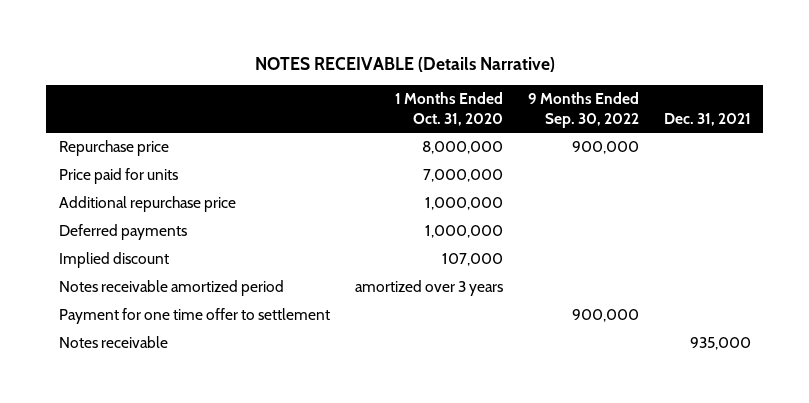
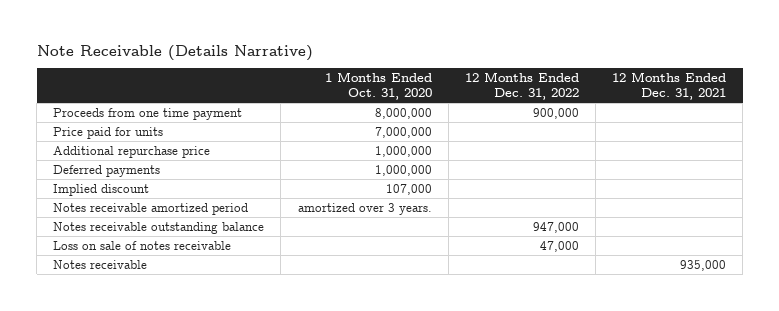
[254,56,555,72] NOTES RECEIVABLE (Details Narrative) -> [36,45,313,62] Note Receivable (Details Narrative)
[527,92,639,128] 9 Months Ended Sep. 30, 2022 -> none
[663,112,751,126] Dec. 31, 2021 -> none
none -> [464,72,579,100] 12 Months Ended Dec. 31, 2022
none -> [611,72,726,100] 12 Months Ended Dec. 31, 2021
[58,140,169,157] Repurchase price -> [53,108,243,121] Proceeds from one time payment
[58,308,330,325] Payment for one time offer to settlement -> none
[354,280,503,297] amortized over 3 years -> [297,203,432,216] amortized over 3 years.
none -> [53,222,265,235] Notes receivable outstanding balance
none -> [53,241,232,251] Loss on sale of notes receivable

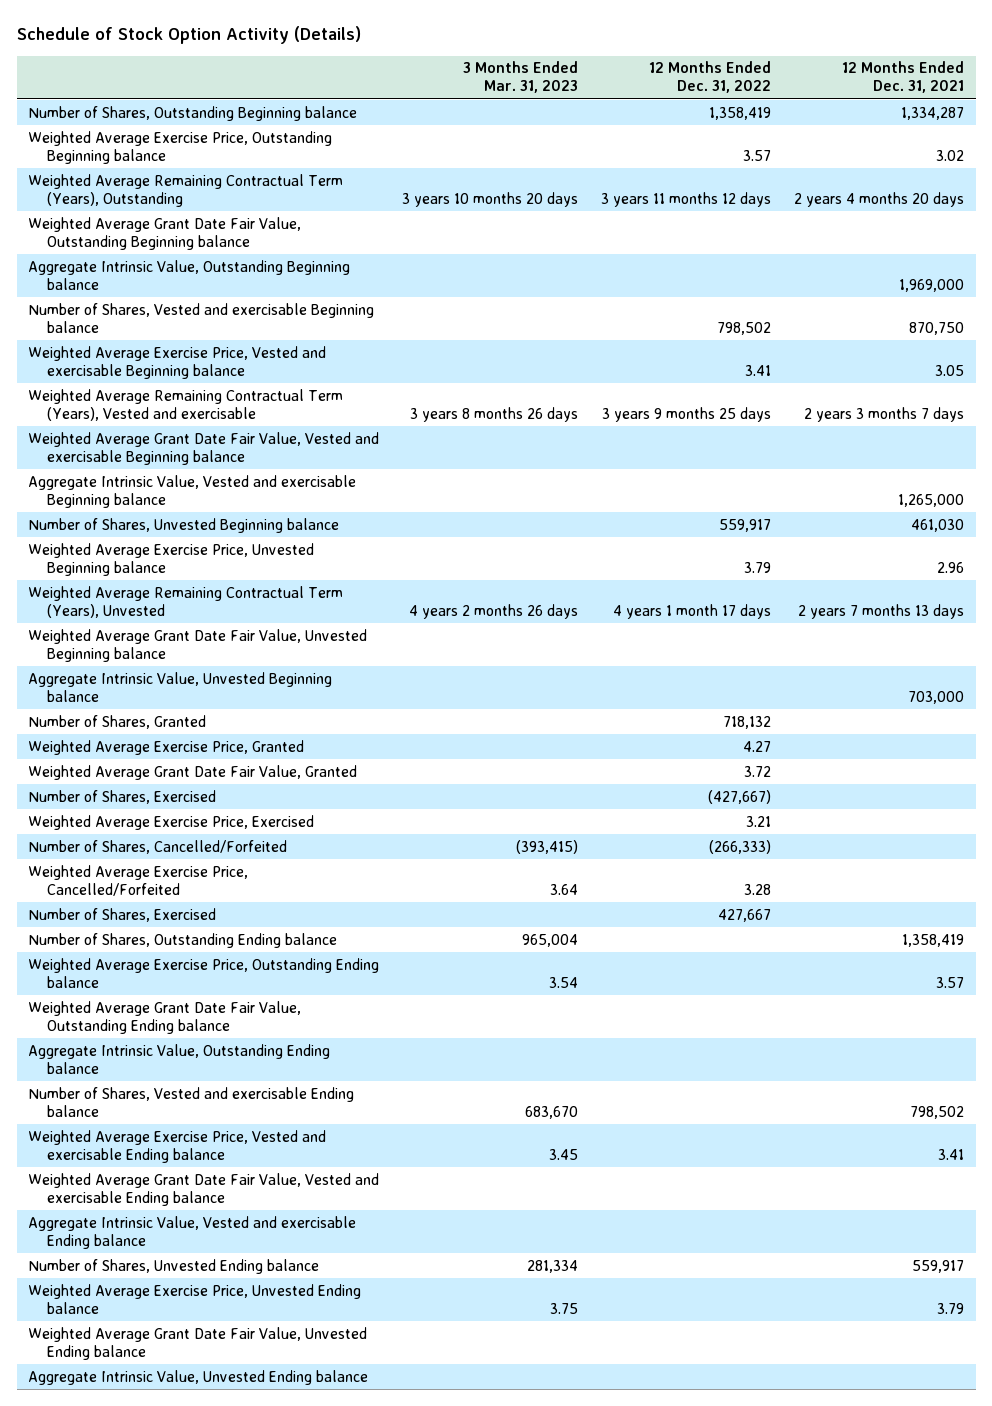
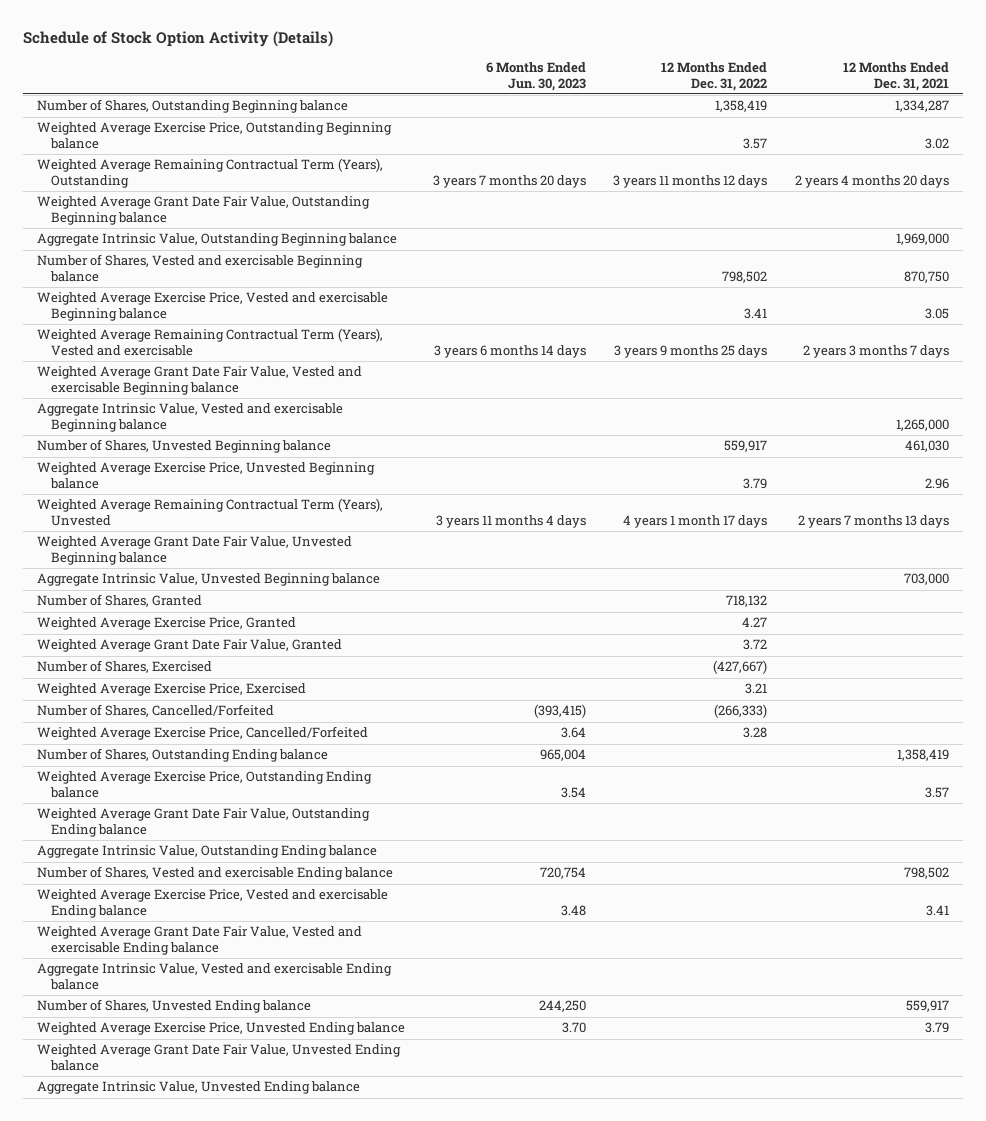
[463,61,579,94] 3 Months Ended Mar. 31, 2023 -> none
none -> [485,61,586,91] 6 Months Ended Jun. 30, 2023
[28,907,217,922] Number of Shares, Exercised -> none

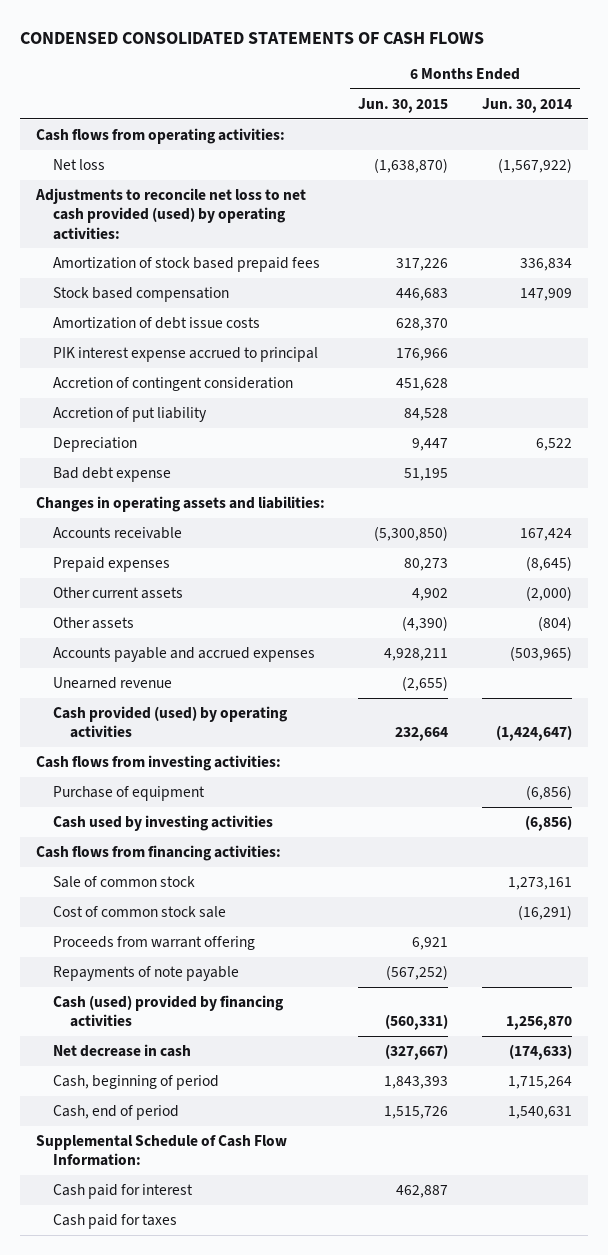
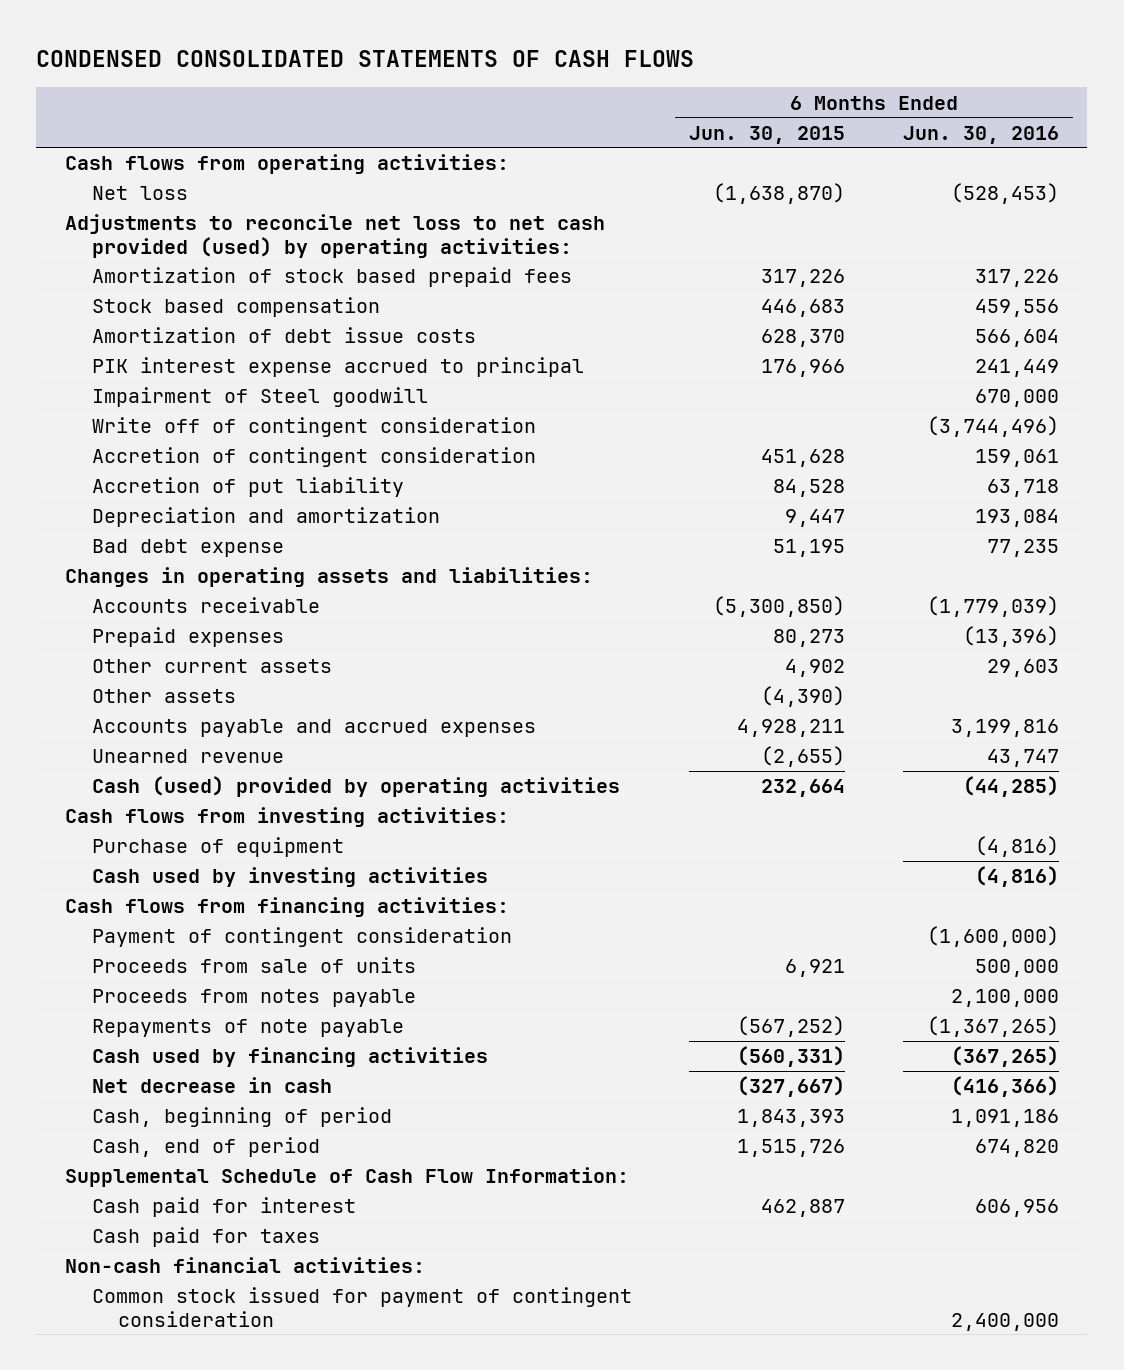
[481,97,572,113] Jun. 30, 2014 -> none
none -> [902,125,1059,144] Jun. 30, 2016
none -> [91,387,428,408] Impairment of Steel goodwill
none -> [91,417,536,438] Write off of contingent consideration
[53,436,138,452] Depreciation -> [91,507,440,528] Depreciation and amortization
[53,705,289,739] Cash provided (used) by operating activities -> [91,776,620,798] Cash (used) provided by operating activities
[53,875,196,888] Sale of common stock -> none
[53,905,227,918] Cost of common stock sale -> none
none -> [91,927,512,948] Payment of contingent consideration
[53,935,256,950] Proceeds from warrant offering -> [91,957,416,974] Proceeds from sale of units
none -> [91,989,416,1008] Proceeds from notes payable
[53,994,285,1028] Cash (used) provided by financing activities -> [91,1047,488,1068] Cash used by financing activities
none -> [65,1257,426,1274] Non-cash financial activities:
none -> [91,1287,632,1327] Common stock issued for payment of contingent consideration

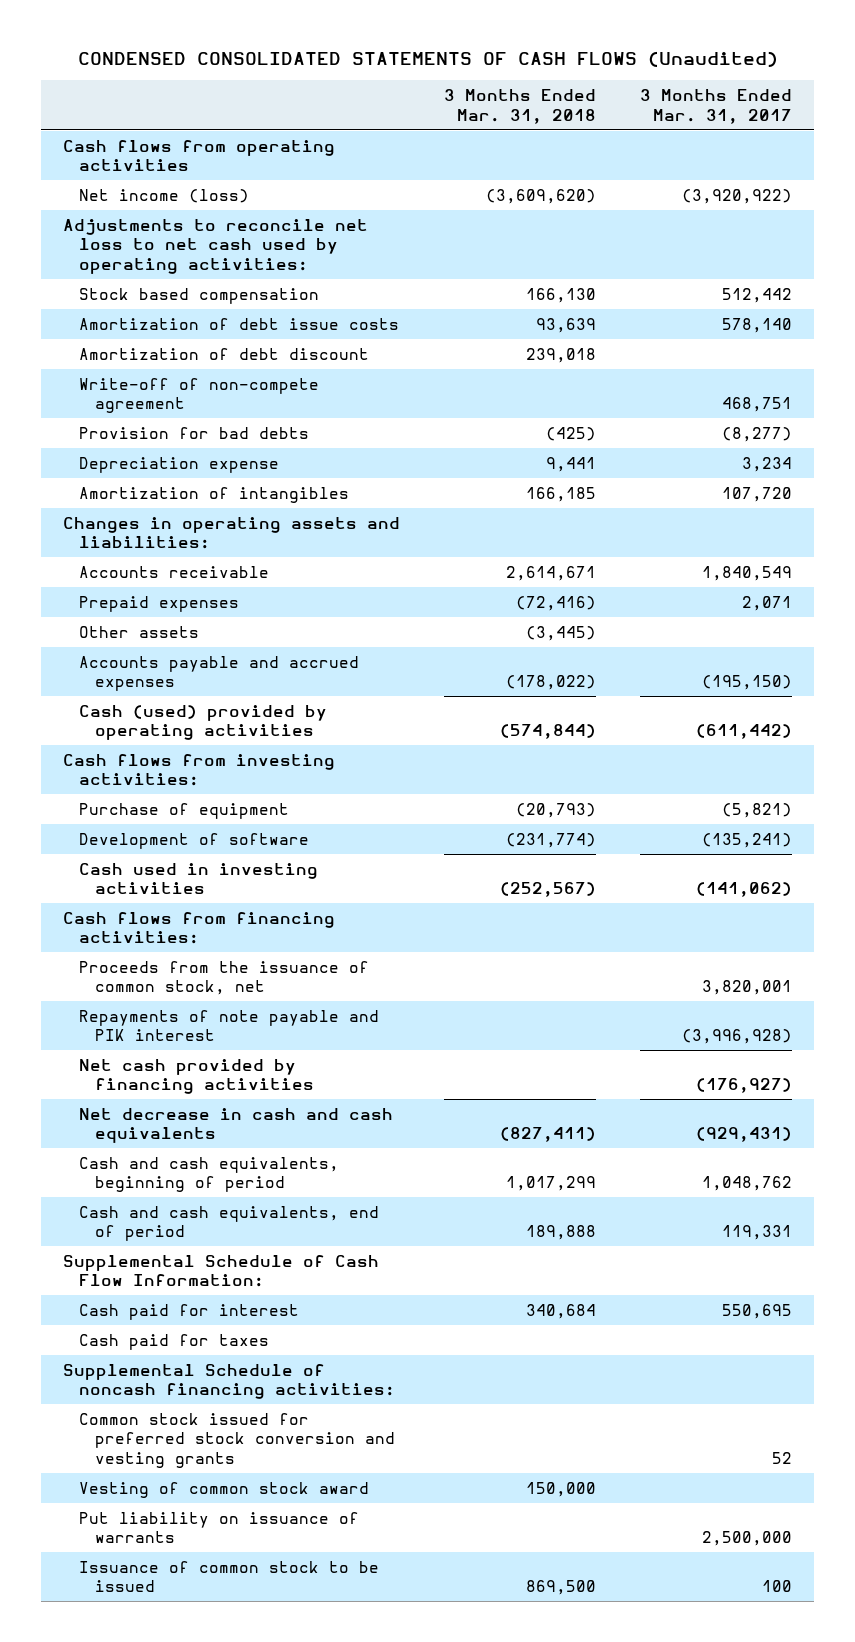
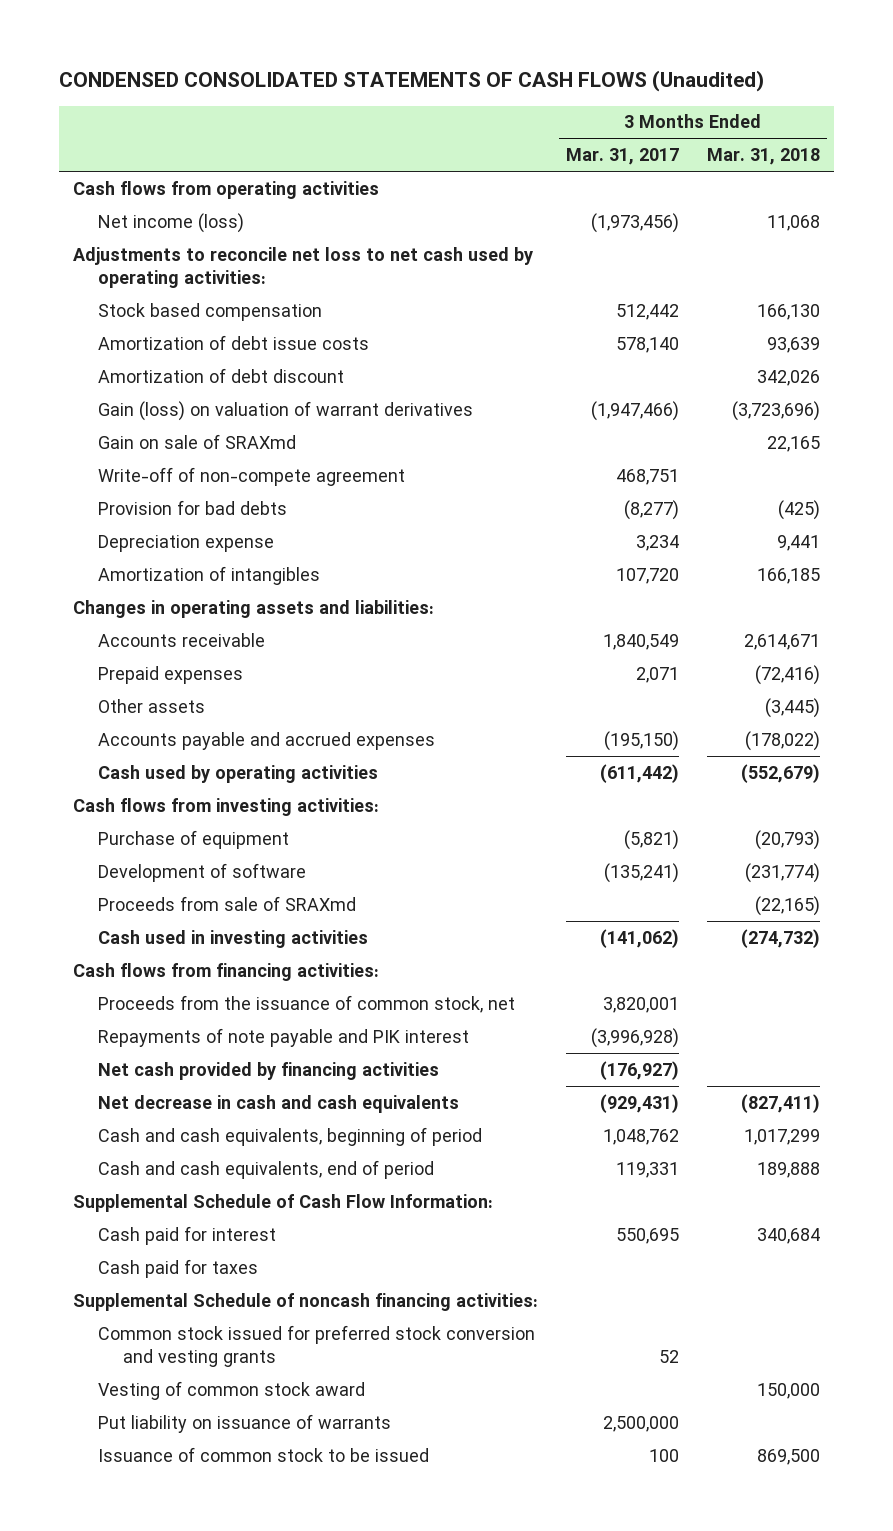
[486,188,597,204] (3,609,620) -> [766,214,820,231] 11,068
[682,188,793,204] (3,920,922) -> [590,212,679,233] (1,973,456)
[526,347,597,363] 239,018 -> [756,369,820,386] 342,026
none -> [97,400,473,421] Gain (loss) on valuation of warrant derivatives
none -> [97,433,296,449] Gain on sale of SRAXmd
[78,704,327,741] Cash (used) provided by operating activities -> [97,764,378,783] Cash used by operating activities
[500,724,597,740] (574,844) -> [740,763,820,783] (552,679)
none -> [97,895,356,911] Proceeds from sale of SRAXmd
[500,882,597,898] (252,567) -> [740,928,820,948] (274,732)

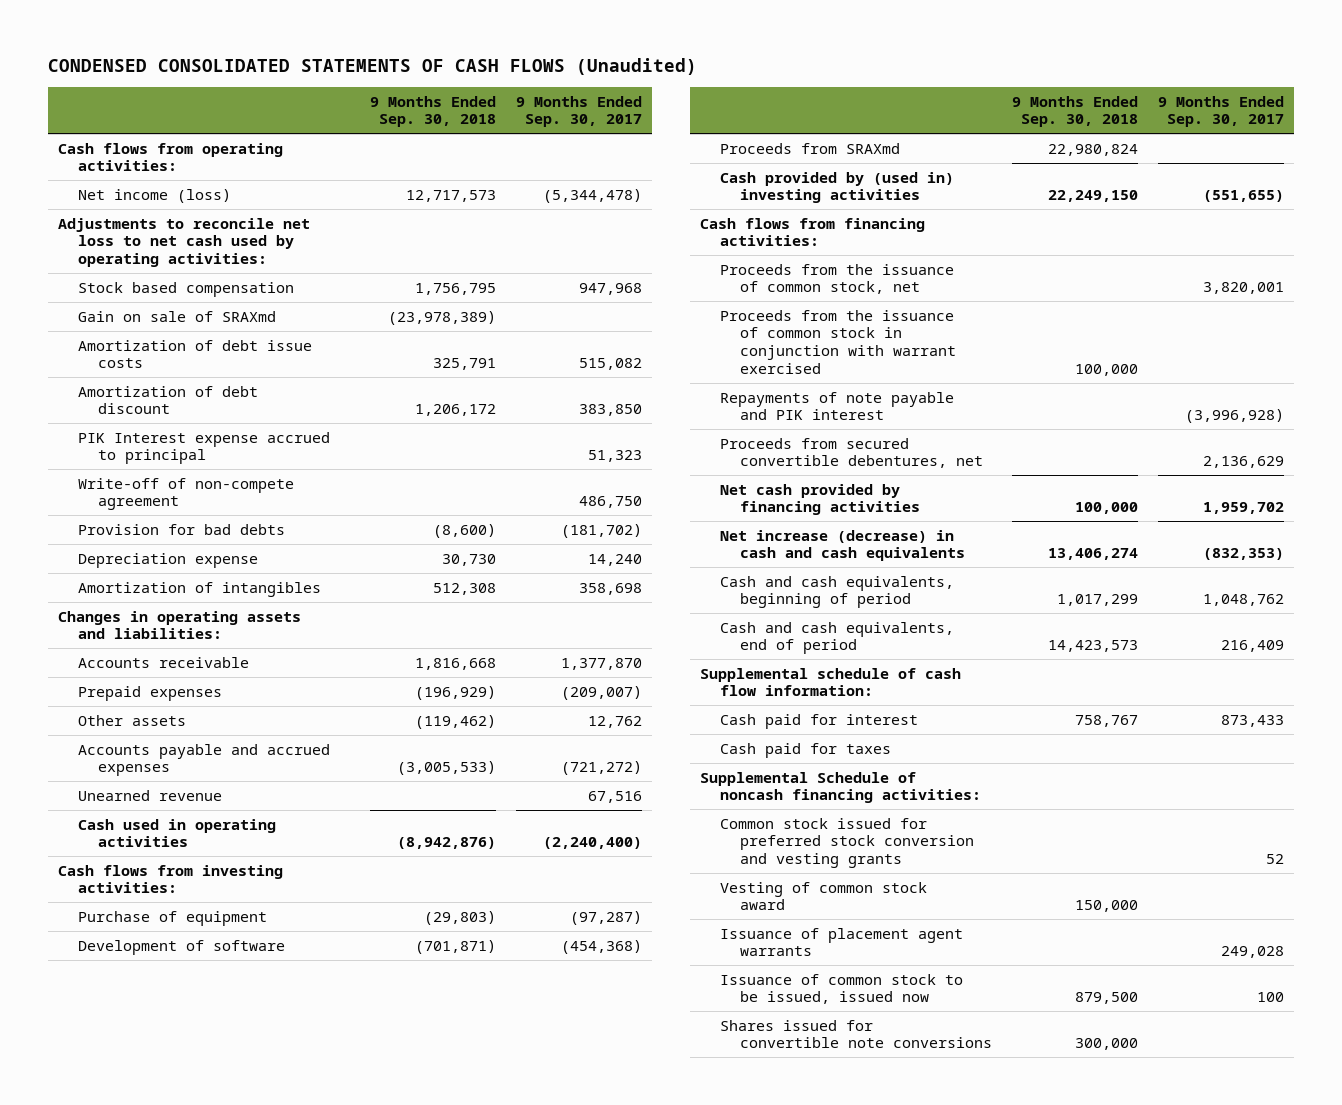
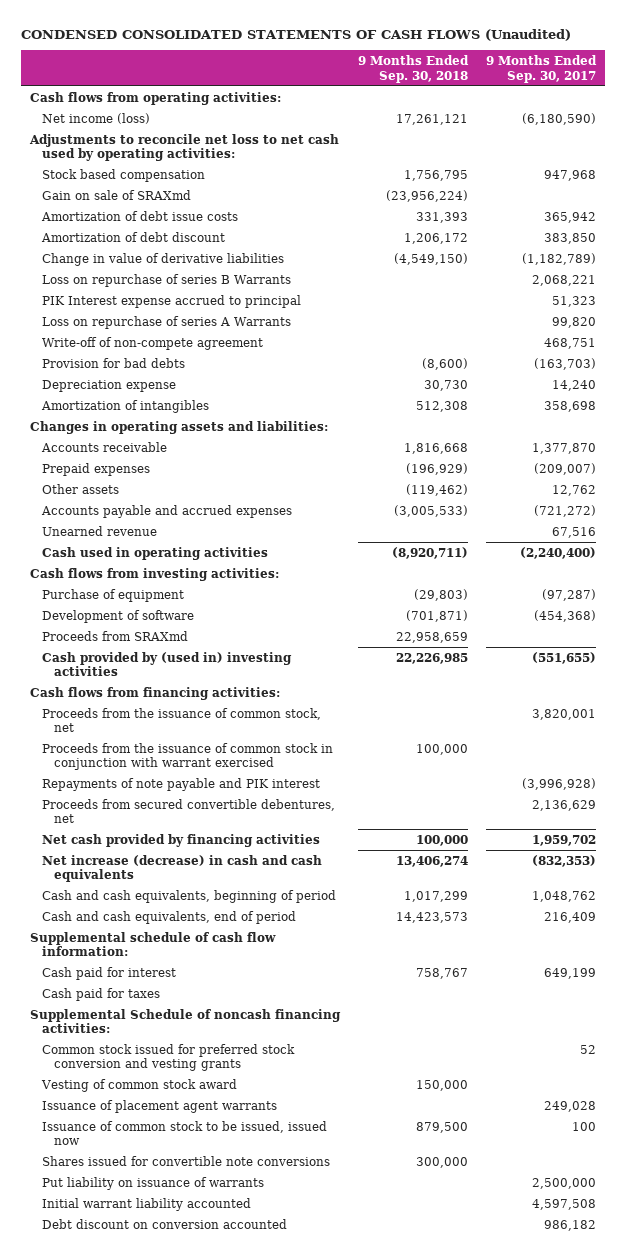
[405,189,496,202] 12,717,573 -> [395,113,468,125] 17,261,121
[543,188,643,203] (5,344,478) -> [521,112,596,125] (6,180,590)
[387,310,496,325] (23,978,389) -> [385,189,468,202] (23,956,224)
[432,358,496,371] 325,791 -> [415,211,468,223] 331,393
[579,358,643,371] 515,082 -> [543,211,596,223] 365,942
none -> [42,252,285,266] Change in value of derivative liabilities
none -> [42,273,292,287] Loss on repurchase of series B Warrants
none -> [42,315,292,329] Loss on repurchase of series A Warrants
[579,496,643,509] 486,750 -> [543,337,596,349] 468,751
[561,523,643,538] (181,702) -> [533,357,596,370] (163,703)
[396,837,496,850] (8,942,876) -> [391,546,468,559] (8,920,711)
[1047,143,1138,156] 22,980,824 -> [395,631,468,643] 22,958,659
[1047,190,1138,203] 22,249,150 -> [395,652,468,664] 22,226,985
[1220,714,1284,727] 873,433 -> [543,967,596,979] 649,199
none -> [42,1176,265,1190] Put liability on issuance of warrants
none -> [42,1197,252,1211] Initial warrant liability accounted
none -> [42,1218,288,1229] Debt discount on conversion accounted

